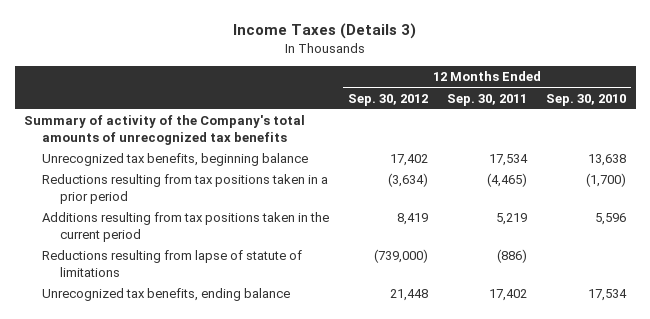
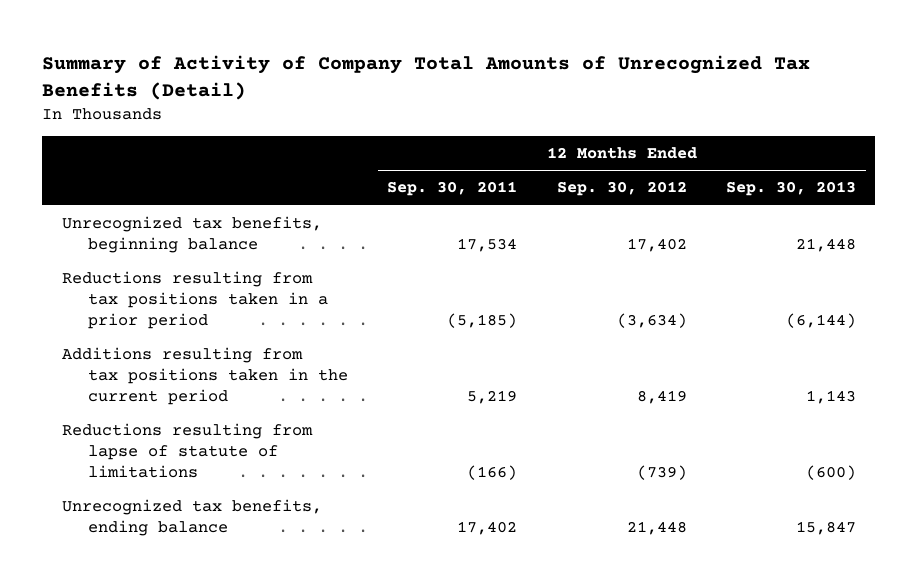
[233,22,417,39] Income Taxes (Details 3) -> [42,55,811,100] Summary of Activity of Company Total Amounts of Unrecognized Tax Benefits (Detail)
[546,93,627,106] Sep. 30, 2010 -> none
none -> [725,181,856,197] Sep. 30, 2013
[24,115,306,145] Summary of activity of the Company's total amounts of unrecognized tax benefits -> none
[487,173,528,188] (4,465) -> [447,312,518,328] (5,185)
[374,249,429,264] (739,000) -> [636,464,687,480] (739)
[497,249,528,264] (886) -> [467,464,518,480] (166)

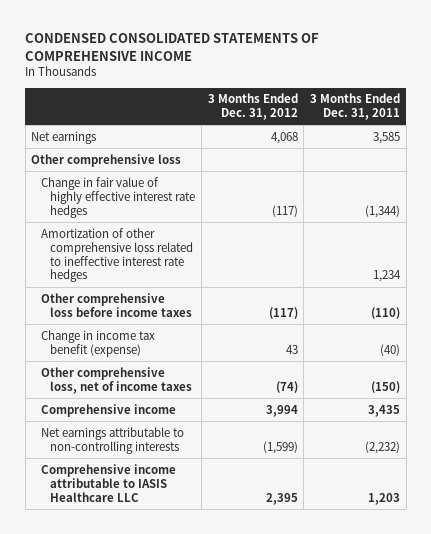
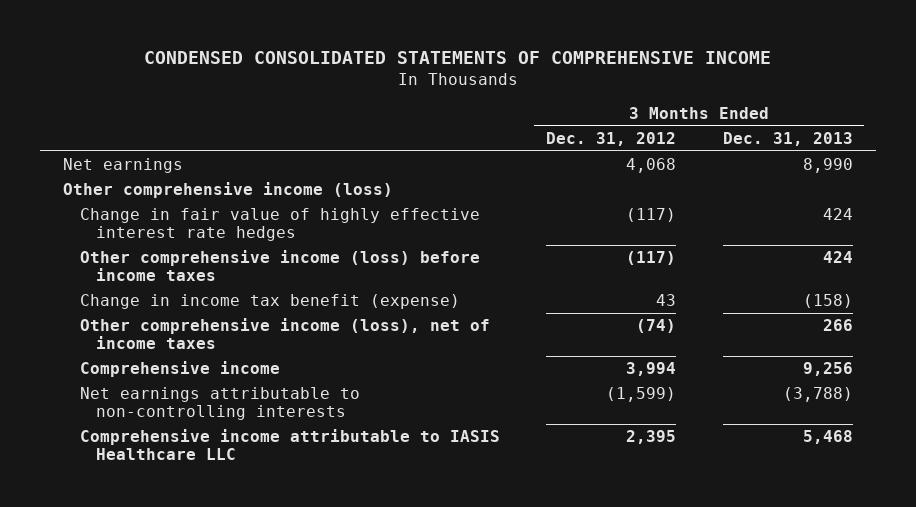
[309,93,400,121] 3 Months Ended Dec. 31, 2011 -> none
none -> [722,131,853,146] Dec. 31, 2013
[31,153,182,167] Other comprehensive loss -> [62,182,393,199] Other comprehensive income (loss)
[40,227,194,283] Amortization of other comprehensive loss related to ineffective interest rate hedges -> none
[40,292,193,317] Other comprehensive loss before income taxes -> [79,250,480,282] Other comprehensive income (loss) before income taxes
[40,366,193,394] Other comprehensive loss, net of income taxes -> [79,318,490,350] Other comprehensive income (loss), net of income taxes

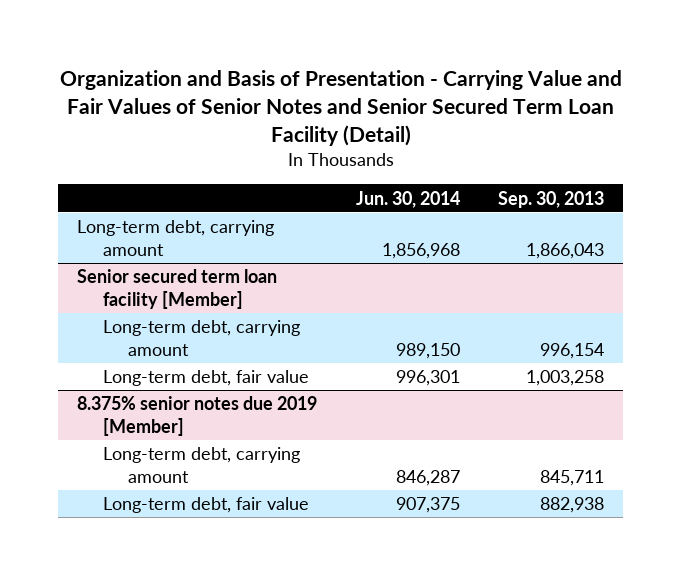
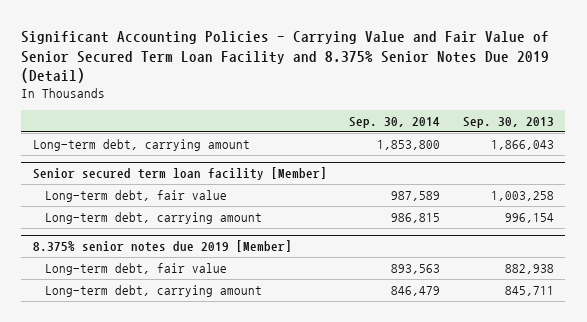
[59,70,622,147] Organization and Basis of Presentation - Carrying Value and Fair Values of Senior Notes and Senior Secured Term Loan Facility (Detail) -> [21,30,550,84] Significant Accounting Policies - Carrying Value and Fair Value of Senior Secured Term Loan Facility and 8.375% Senior Notes Due 2019 (Detail)
[355,190,460,208] Jun. 30, 2014 -> none
none -> [349,116,441,128] Sep. 30, 2014
[102,320,300,356] Long-term debt, carrying amount -> [45,212,263,225] Long-term debt, carrying amount
[102,447,300,483] Long-term debt, carrying amount -> [45,285,263,298] Long-term debt, carrying amount

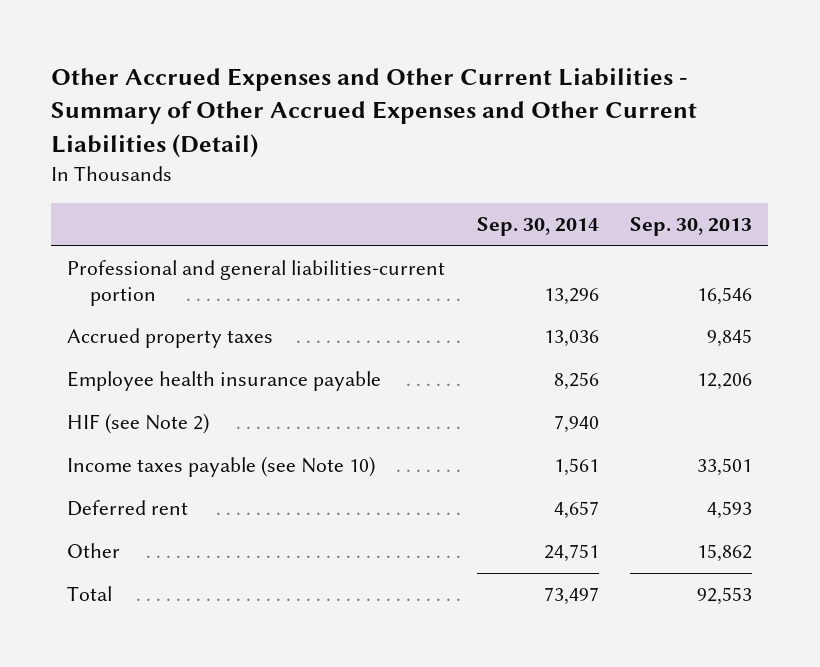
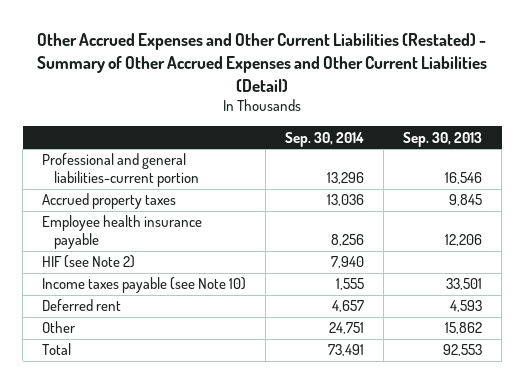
[51,67,698,159] Other Accrued Expenses and Other Current Liabilities - Summary of Other Accrued Expenses and Other Current Liabilities (Detail) -> [37,32,488,92] Other Accrued Expenses and Other Current Liabilities (Restated) - Summary of Other Accrued Expenses and Other Current Liabilities (Detail)
[553,458,599,477] 1,561 -> [336,278,365,291] 1,555
[543,587,599,606] 73,497 -> [328,344,365,357] 73,491

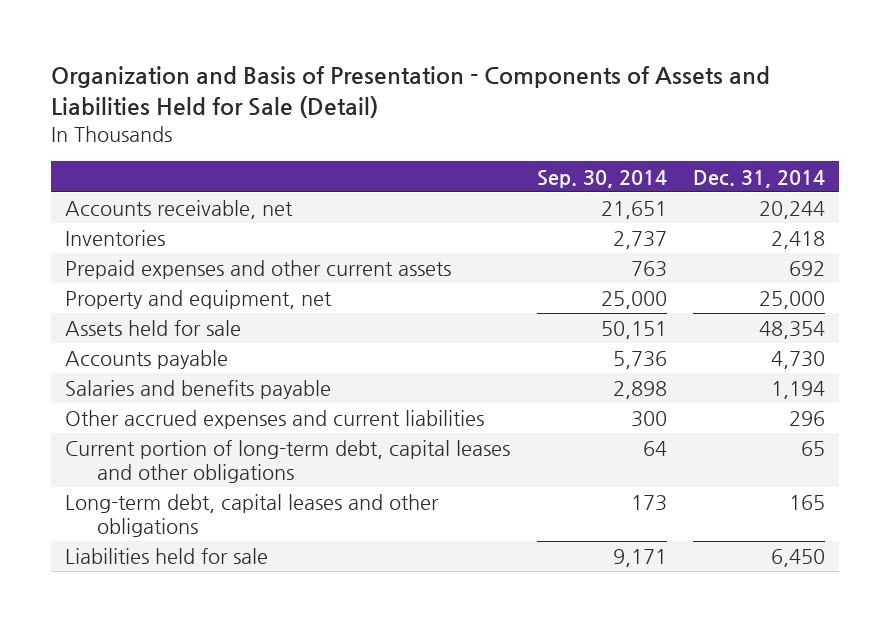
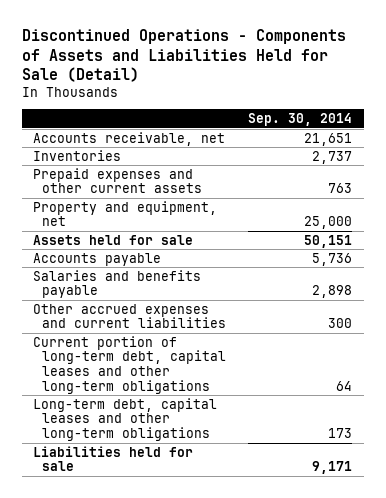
[51,65,771,118] Organization and Basis of Presentation - Components of Assets and Liabilities Held for Sale (Detail) -> [21,29,346,83] Discontinued Operations - Components of Assets and Liabilities Held for Sale (Detail)
[693,169,826,188] Dec. 31, 2014 -> none
[64,440,510,483] Current portion of long-term debt, capital leases and other obligations -> [33,335,226,394] Current portion of long-term debt, capital leases and other long-term obligations
[64,494,439,537] Long-term debt, capital leases and other obligations -> [33,397,218,442] Long-term debt, capital leases and other long-term obligations

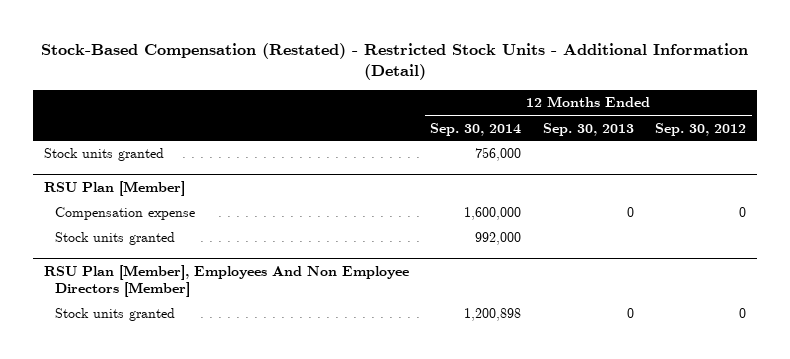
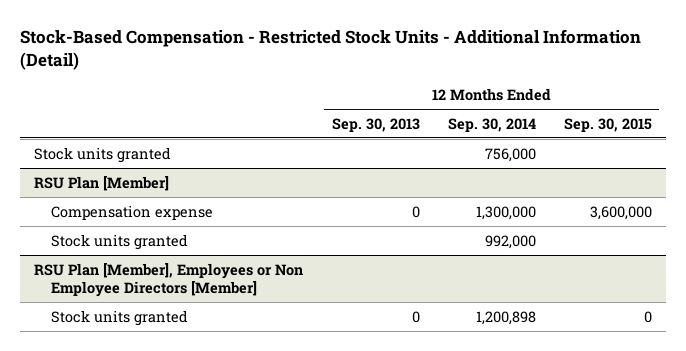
[41,42,749,81] Stock-Based Compensation (Restated) - Restricted Stock Units - Additional Information (Detail) -> [20,28,642,70] Stock-Based Compensation - Restricted Stock Units - Additional Information (Detail)
[655,122,747,136] Sep. 30, 2012 -> none
none -> [564,117,653,132] Sep. 30, 2015
[464,207,522,221] 1,600,000 -> [475,205,536,220] 1,300,000
[43,264,409,297] RSU Plan [Member], Employees And Non Employee Directors [Member] -> [34,262,304,297] RSU Plan [Member], Employees or Non Employee Directors [Member]

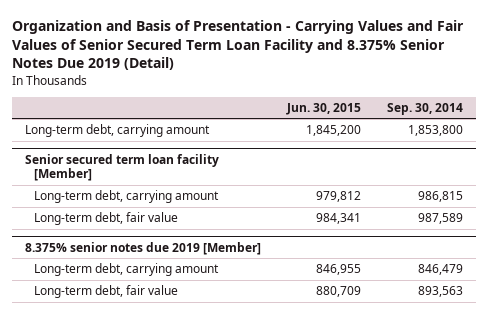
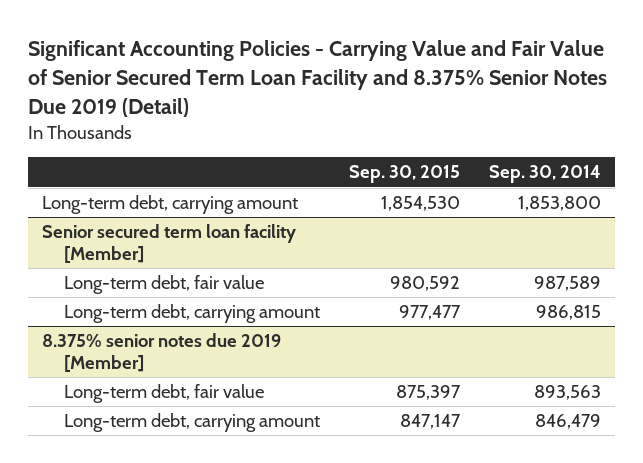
[12,19,465,71] Organization and Basis of Presentation - Carrying Values and Fair Values of Senior Secured Term Loan Facility and 8.375% Senior Notes Due 2019 (Detail) -> [27,40,607,117] Significant Accounting Policies - Carrying Value and Fair Value of Senior Secured Term Loan Facility and 8.375% Senior Notes Due 2019 (Detail)
[286,102,362,115] Jun. 30, 2015 -> none
none -> [348,165,460,184] Sep. 30, 2015
[34,190,220,204] Long-term debt, carrying amount -> [64,304,321,324] Long-term debt, carrying amount
[34,263,220,277] Long-term debt, carrying amount -> [64,413,321,433] Long-term debt, carrying amount

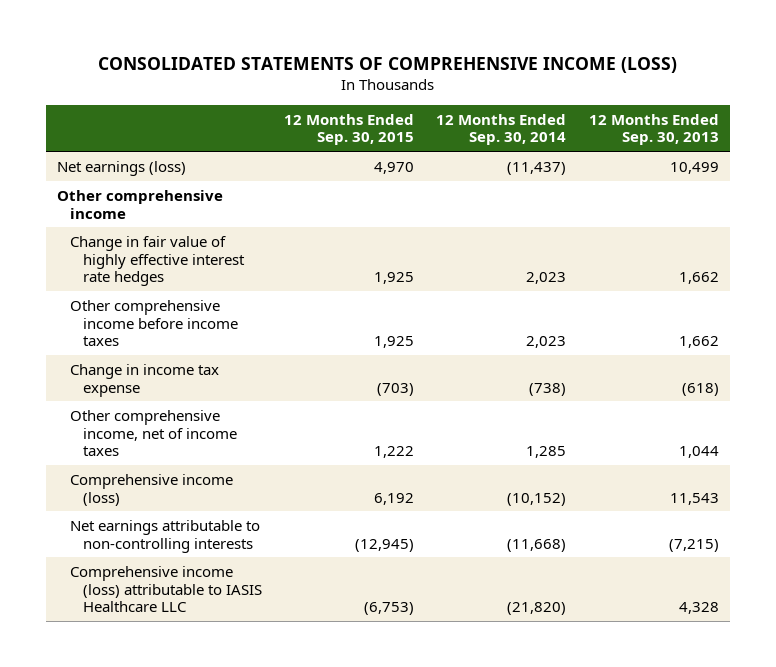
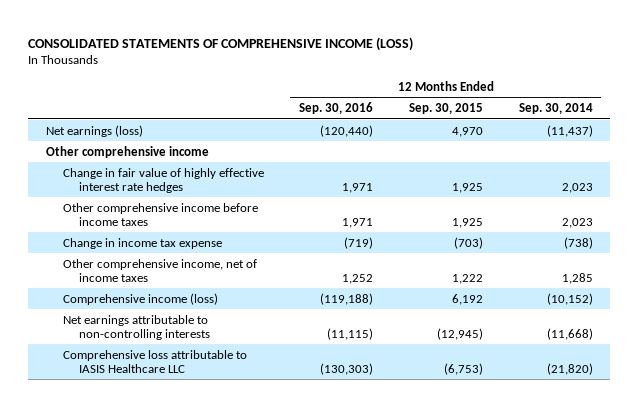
[588,113,719,146] 12 Months Ended Sep. 30, 2013 -> none
none -> [299,102,374,115] Sep. 30, 2016
[70,565,262,613] Comprehensive income (loss) attributable to IASIS Healthcare LLC -> [62,349,247,373] Comprehensive loss attributable to IASIS Healthcare LLC

